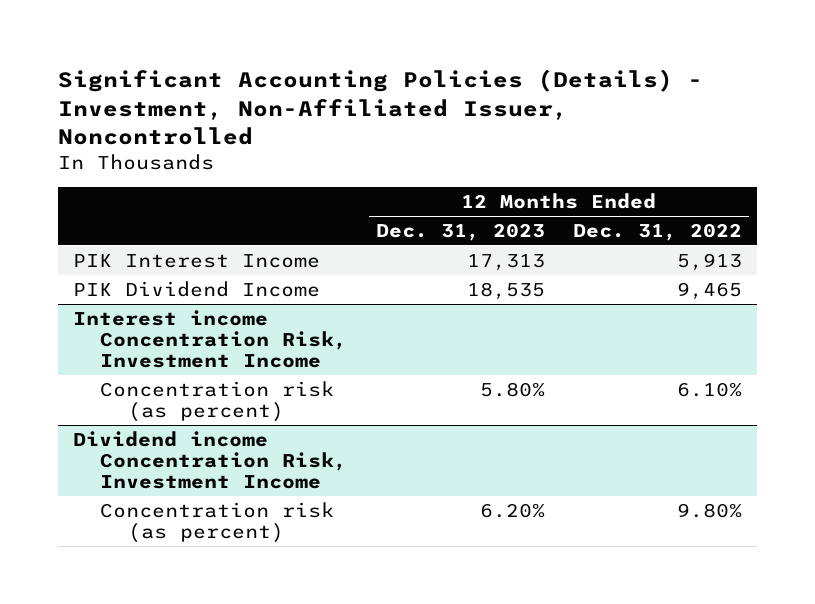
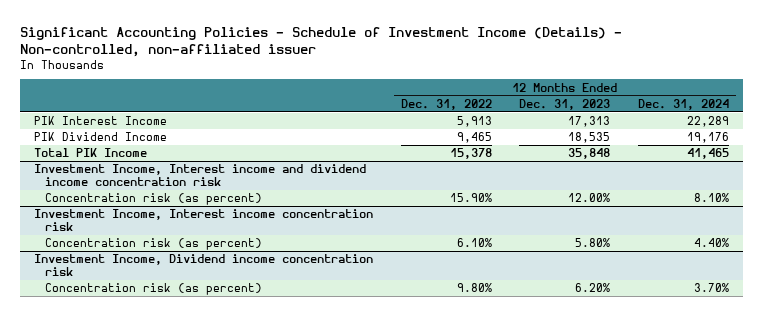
[58,68,704,146] Significant Accounting Policies (Details) - Investment, Non-Affiliated Issuer, Noncontrolled -> [20,26,623,57] Significant Accounting Policies - Schedule of Investment Income (Details) - Non-controlled, non-affiliated issuer
none -> [638,98,730,110] Dec. 31, 2024
none -> [33,148,147,158] Total PIK Income
none -> [33,164,366,186] Investment Income, Interest income and dividend income concentration risk
none -> [45,193,263,206] Concentration risk (as percent)
[72,309,348,369] Interest income Concentration Risk, Investment Income -> [33,209,373,231] Investment Income, Interest income concentration risk
[72,430,348,490] Dividend income Concentration Risk, Investment Income -> [33,254,373,276] Investment Income, Dividend income concentration risk

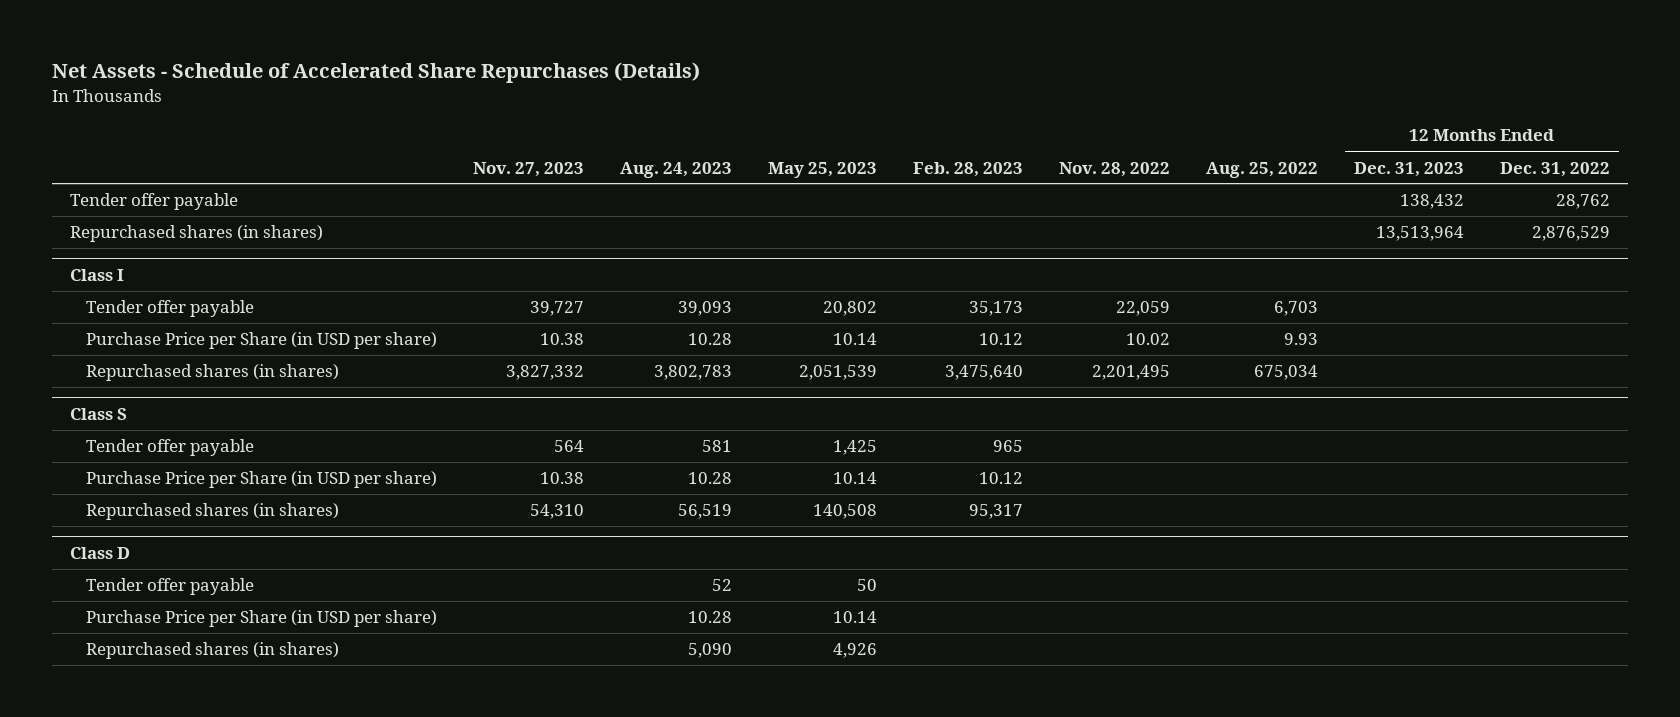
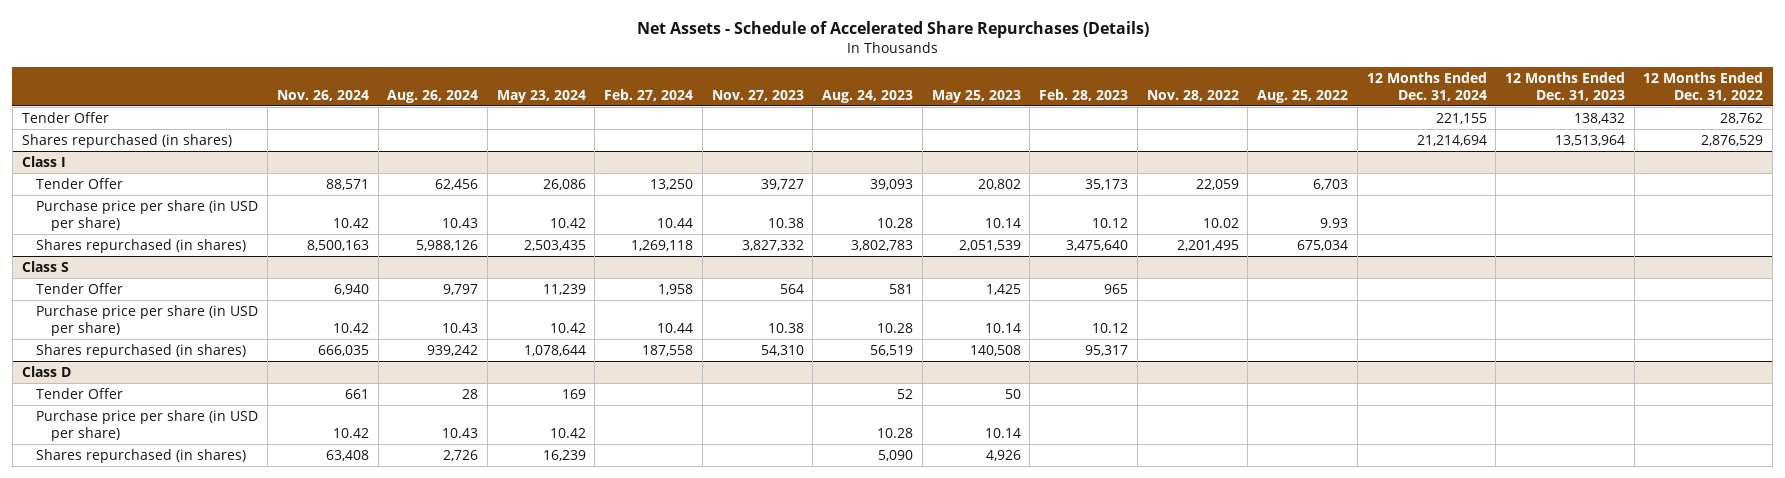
none -> [276,89,369,101] Nov. 26, 2024
none -> [387,89,479,103] Aug. 26, 2024
none -> [496,89,586,103] May 23, 2024
none -> [604,88,694,101] Feb. 27, 2024
none -> [1366,71,1487,101] 12 Months Ended Dec. 31, 2024
[69,193,238,211] Tender offer payable -> [21,112,109,124] Tender Offer
[69,225,323,243] Repurchased shares (in shares) -> [21,134,232,149] Shares repurchased (in shares)
[86,300,255,318] Tender offer payable -> [36,178,124,190] Tender Offer
[86,332,438,350] Purchase Price per Share (in USD per share) -> [36,200,259,231] Purchase price per share (in USD per share)
[86,364,340,382] Repurchased shares (in shares) -> [36,239,247,254] Shares repurchased (in shares)
[86,439,255,457] Tender offer payable -> [36,283,124,295] Tender Offer
[86,471,438,489] Purchase Price per Share (in USD per share) -> [36,305,259,336] Purchase price per share (in USD per share)
[86,503,340,521] Repurchased shares (in shares) -> [36,344,247,359] Shares repurchased (in shares)
[86,578,255,596] Tender offer payable -> [36,388,124,400] Tender Offer
[86,610,438,628] Purchase Price per Share (in USD per share) -> [36,410,259,441] Purchase price per share (in USD per share)
[86,642,340,660] Repurchased shares (in shares) -> [36,449,247,464] Shares repurchased (in shares)

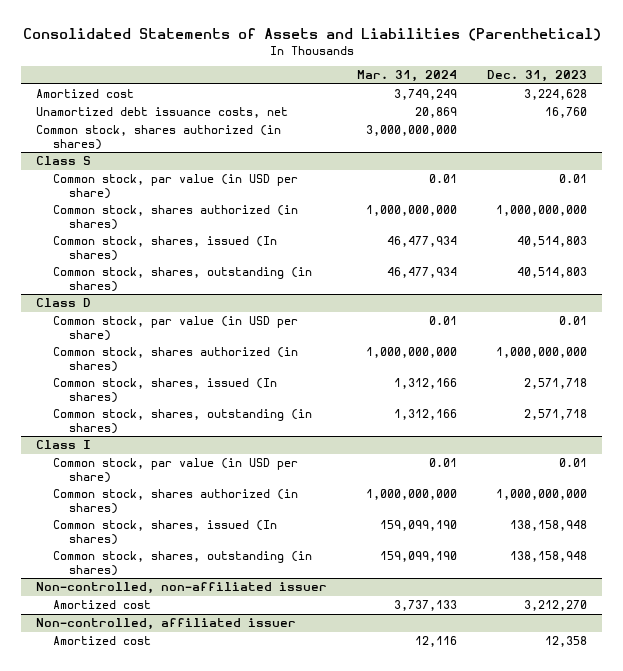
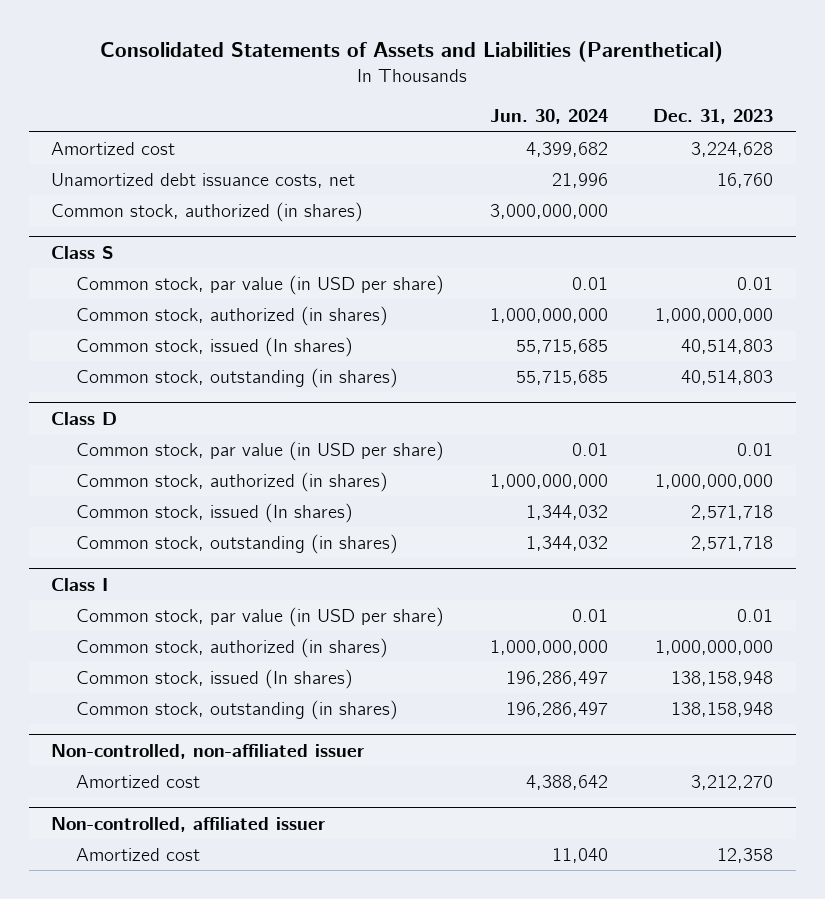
[357,70,458,83] Mar. 31, 2024 -> none
none -> [489,109,608,125] Jun. 30, 2024
[36,125,282,150] Common stock, shares authorized (in shares) -> [51,201,364,222] Common stock, authorized (in shares)
[52,205,298,230] Common stock, shares authorized (in shares) -> [76,305,389,326] Common stock, authorized (in shares)
[52,236,277,261] Common stock, shares, issued (In shares) -> [76,336,354,357] Common stock, issued (In shares)
[52,267,312,292] Common stock, shares, outstanding (in shares) -> [76,367,399,388] Common stock, outstanding (in shares)
[52,347,298,372] Common stock, shares authorized (in shares) -> [76,471,389,492] Common stock, authorized (in shares)
[52,378,277,403] Common stock, shares, issued (In shares) -> [76,502,354,523] Common stock, issued (In shares)
[52,409,312,434] Common stock, shares, outstanding (in shares) -> [76,533,399,554] Common stock, outstanding (in shares)
[52,489,298,514] Common stock, shares authorized (in shares) -> [76,637,389,658] Common stock, authorized (in shares)
[52,520,277,545] Common stock, shares, issued (In shares) -> [76,668,354,689] Common stock, issued (In shares)
[52,551,312,576] Common stock, shares, outstanding (in shares) -> [76,699,399,720] Common stock, outstanding (in shares)

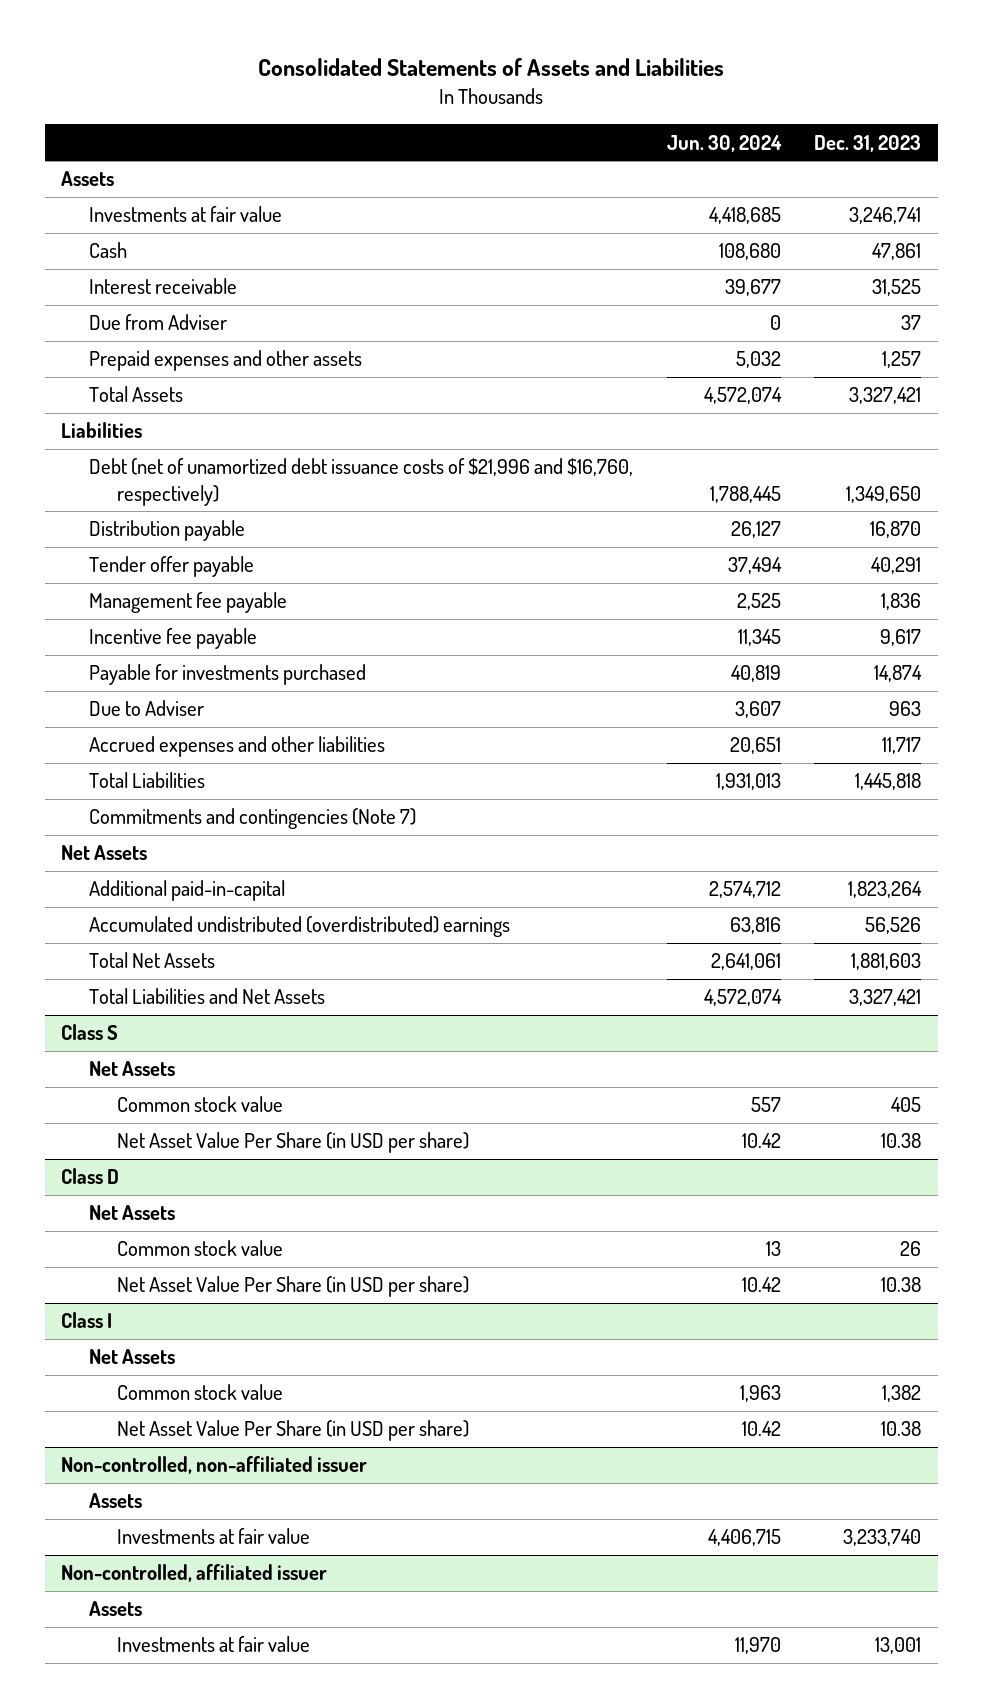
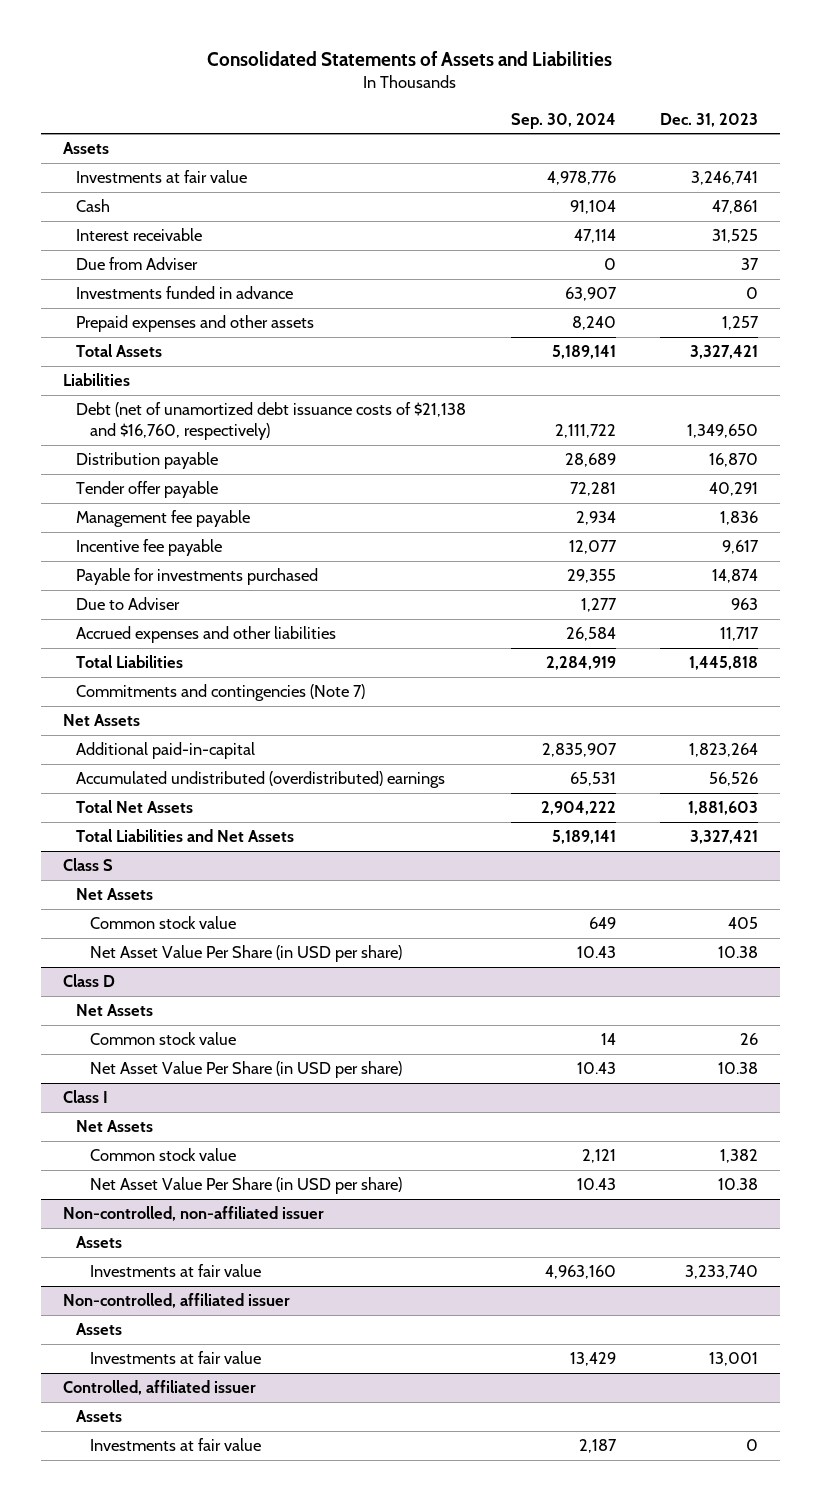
[666,134,782,152] Jun. 30, 2024 -> none
none -> [510,112,616,129] Sep. 30, 2024
none -> [76,286,294,300] Investments funded in advance
[88,458,633,506] Debt (net of unamortized debt issuance costs of $21,996 and $16,760, respectively) -> [76,402,467,441] Debt (net of unamortized debt issuance costs of $21,138 and $16,760, respectively)
none -> [63,1380,257,1396] Controlled, affiliated issuer
none -> [76,1410,123,1423] Assets
none -> [89,1438,261,1452] Investments at fair value

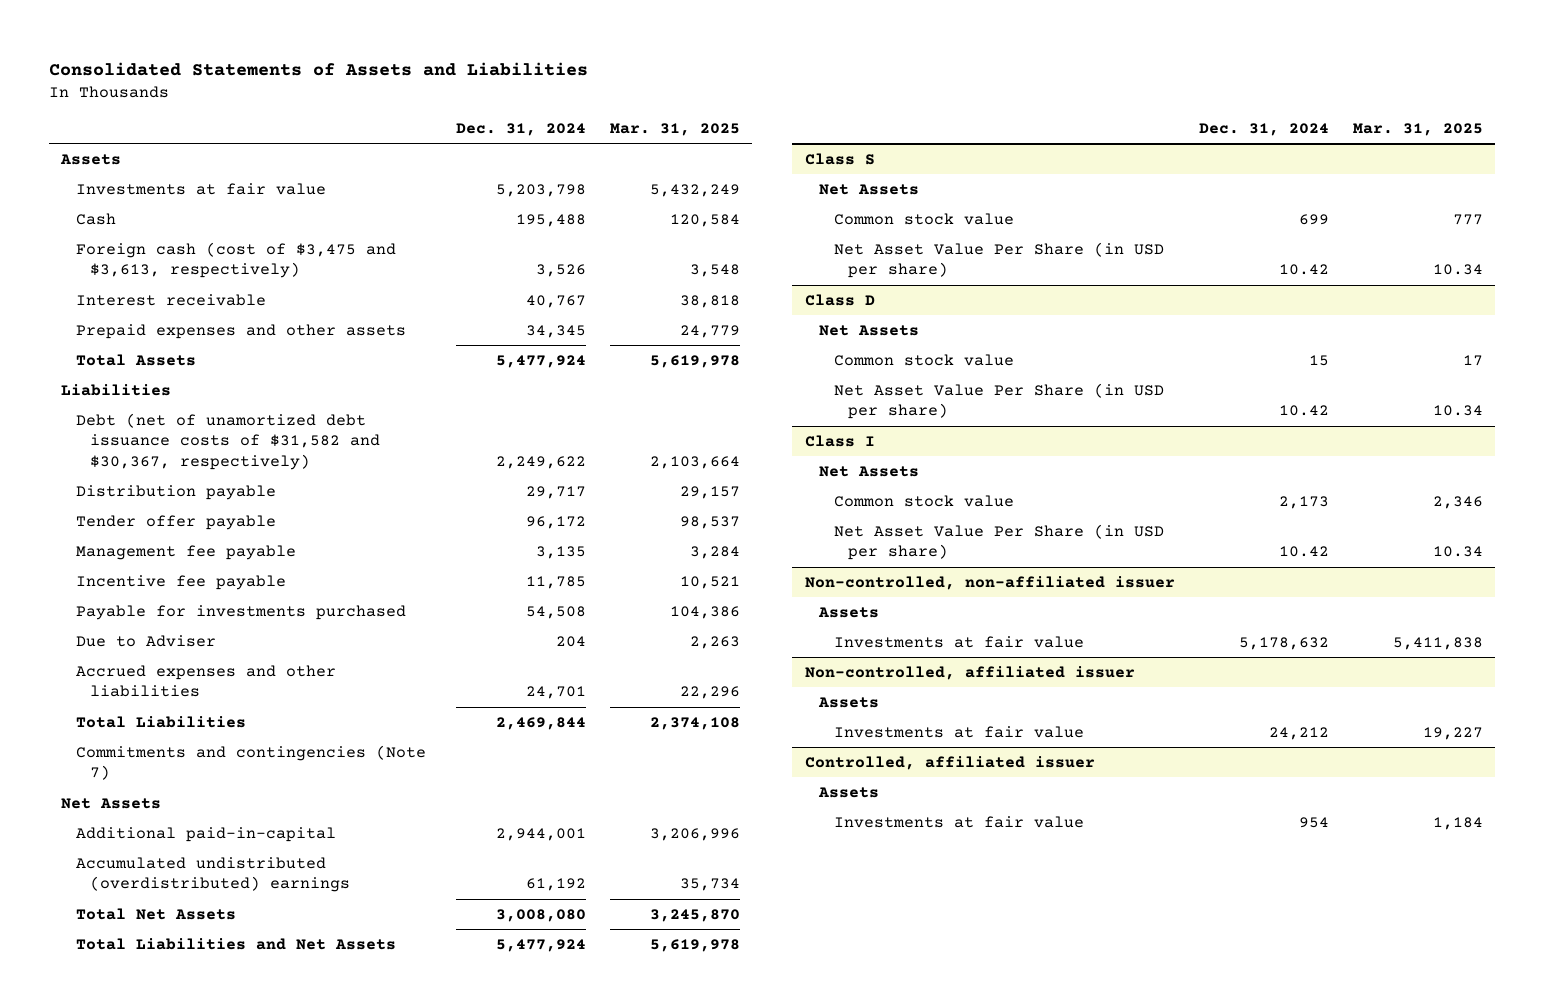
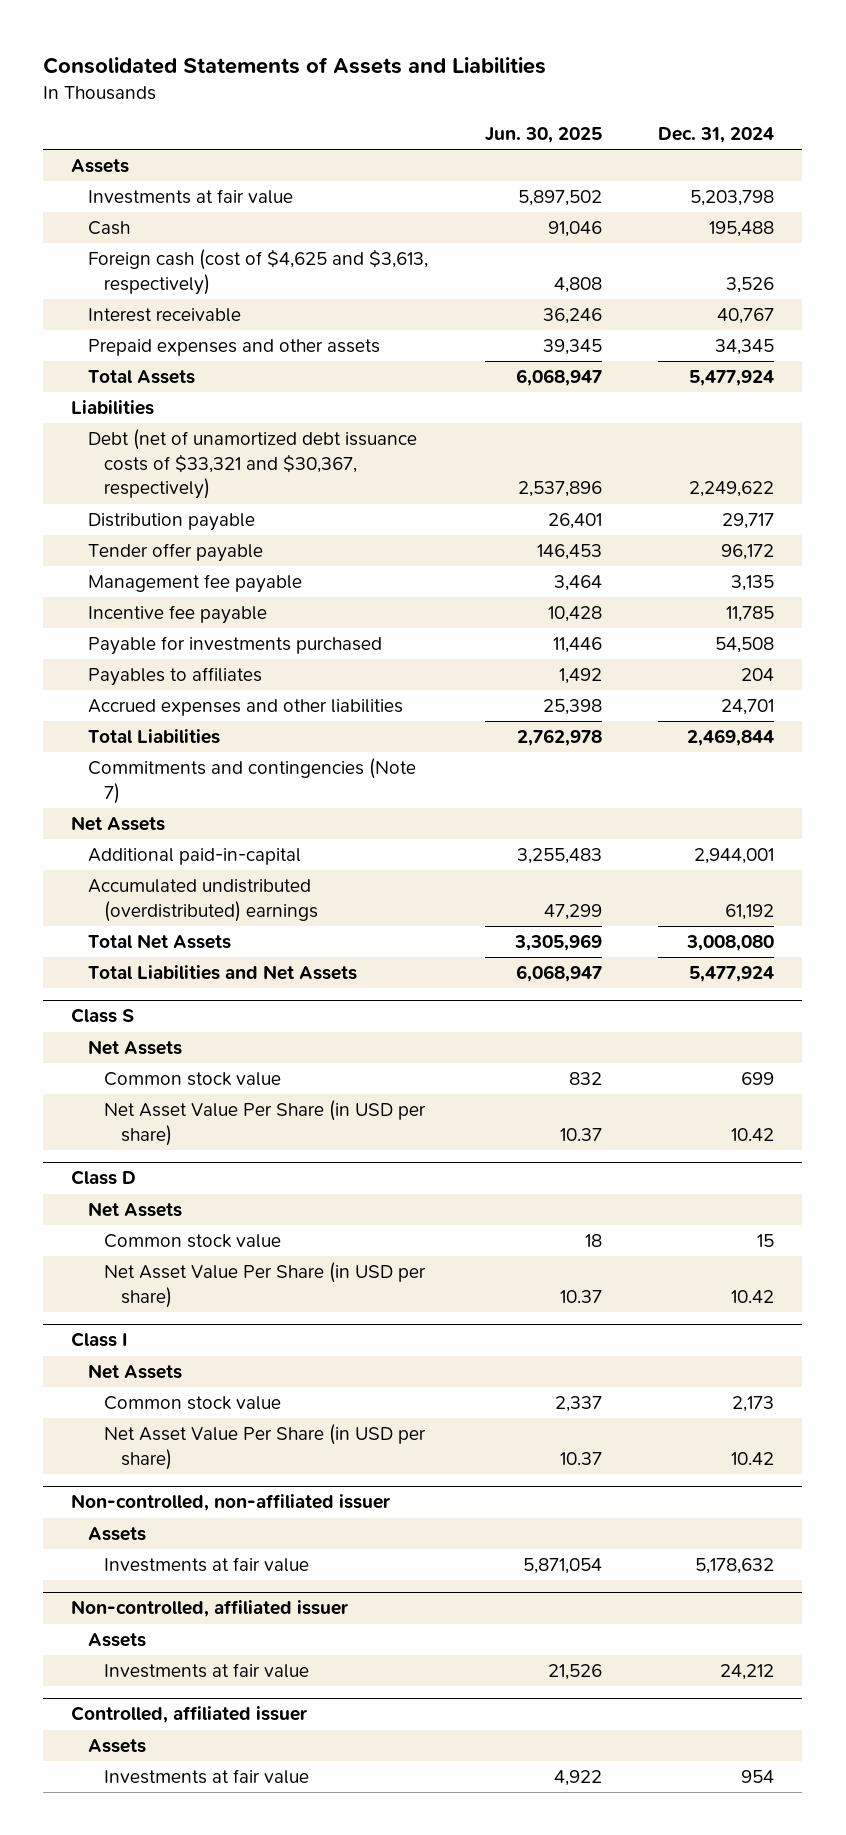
[609,122,740,136] Mar. 31, 2025 -> none
none -> [484,126,602,143] Jun. 30, 2025
[75,241,396,279] Foreign cash (cost of $3,475 and $3,613, respectively) -> [87,249,428,295] Foreign cash (cost of $4,625 and $3,613, respectively)
[75,412,381,470] Debt (net of unamortized debt issuance costs of $31,582 and $30,367, respectively) -> [87,429,417,500] Debt (net of unamortized debt issuance costs of $33,321 and $30,367, respectively)
[75,634,216,647] Due to Adviser -> [87,667,262,687] Payables to affiliates

